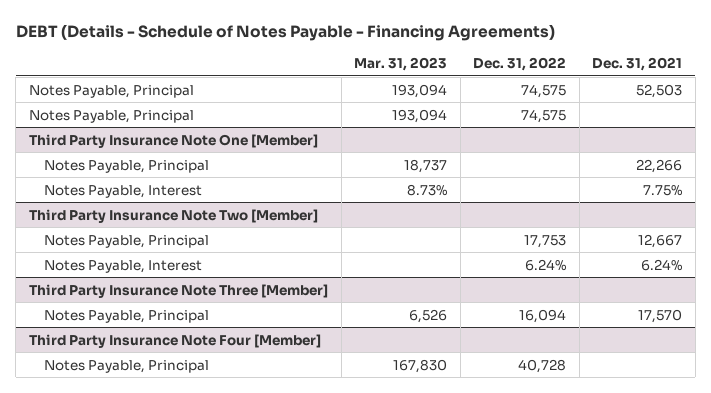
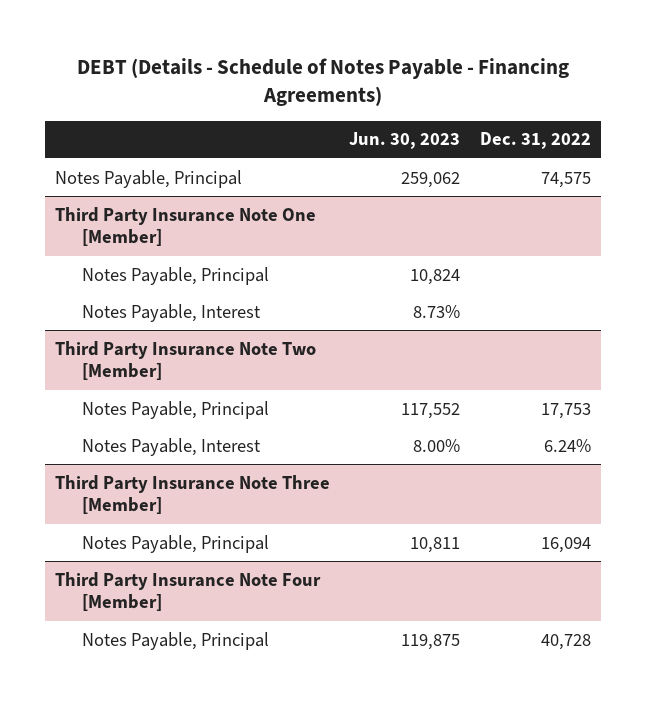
[354,57,448,72] Mar. 31, 2023 -> none
[592,57,683,72] Dec. 31, 2021 -> none
none -> [349,132,461,150] Jun. 30, 2023
[28,109,194,123] Notes Payable, Principal -> none

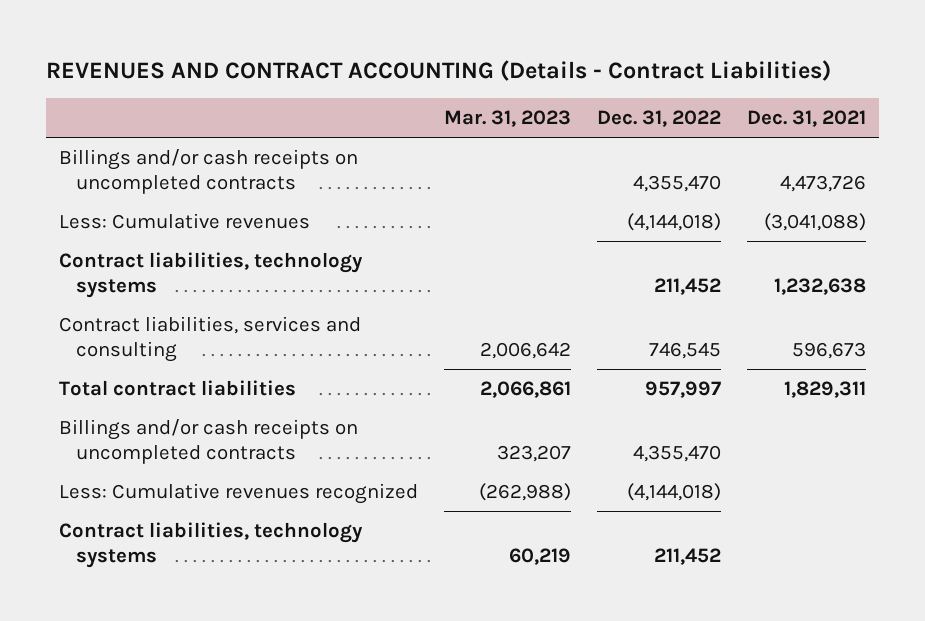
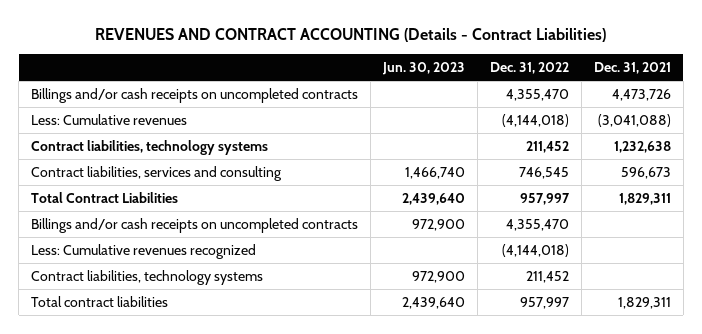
[443,109,571,127] Mar. 31, 2023 -> none
none -> [382,62,466,76] Jun. 30, 2023
none -> [31,191,179,203] Total Contract Liabilities
[58,379,296,396] Total contract liabilities -> [31,295,169,307] Total contract liabilities

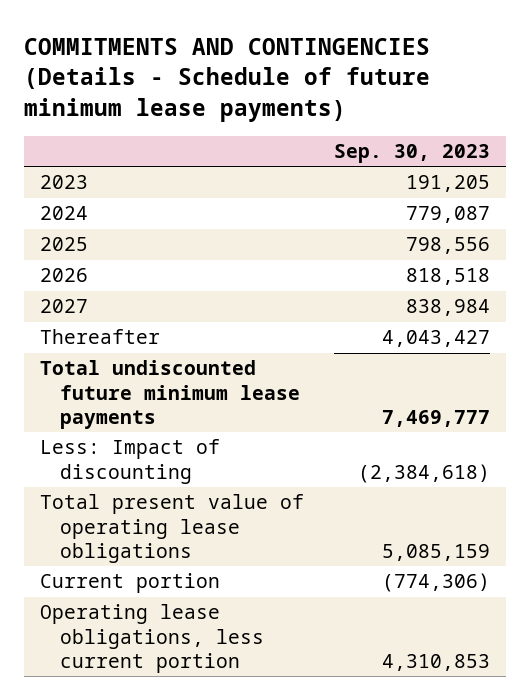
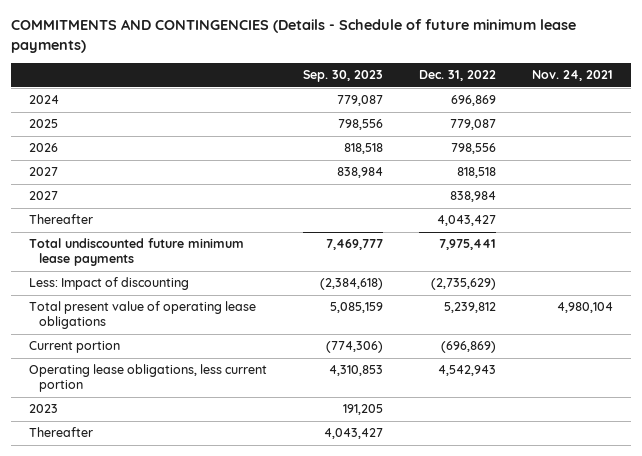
none -> [418,70,496,82] Dec. 31, 2022
none -> [532,70,614,82] Nov. 24, 2021
none -> [28,191,58,201] 2027
none -> [28,214,93,225] Thereafter
[39,175,88,190] 2023 -> [28,404,58,414] 2023
[39,329,160,345] Thereafter -> [28,427,93,438] Thereafter

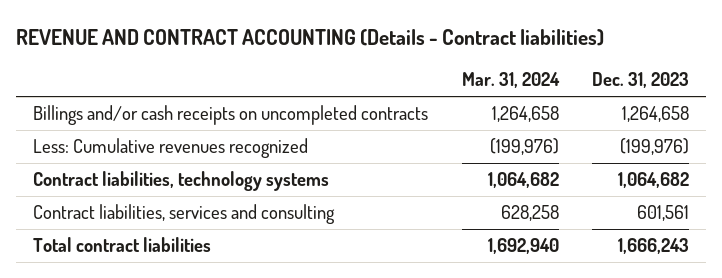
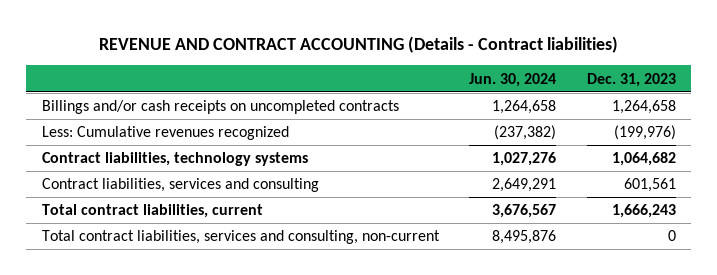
[461,72,560,89] Mar. 31, 2024 -> none
none -> [469,72,557,87] Jun. 30, 2024
[32,237,211,253] Total contract liabilities -> [41,204,263,219] Total contract liabilities, current
none -> [41,230,440,245] Total contract liabilities, services and consulting, non-current

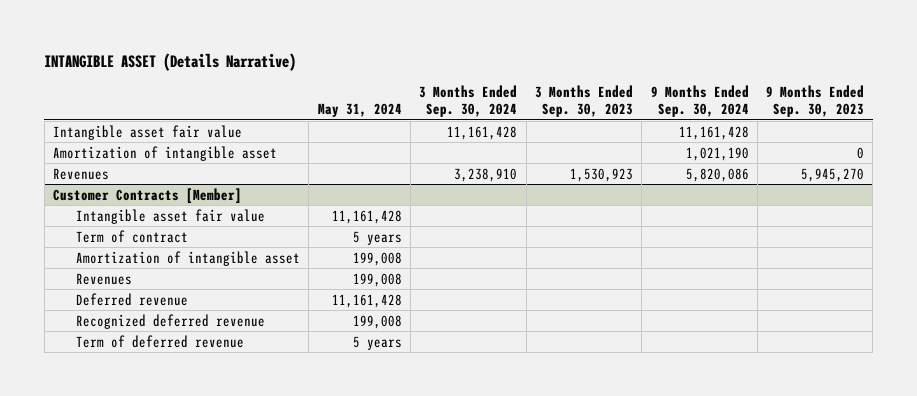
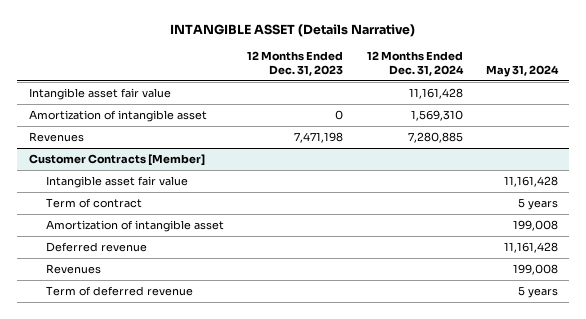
[419,84,518,118] 3 Months Ended Sep. 30, 2024 -> none
[534,84,633,118] 3 Months Ended Sep. 30, 2023 -> none
[650,84,749,118] 9 Months Ended Sep. 30, 2024 -> none
[766,84,865,118] 9 Months Ended Sep. 30, 2023 -> none
none -> [247,51,344,76] 12 Months Ended Dec. 31, 2023
none -> [366,51,464,76] 12 Months Ended Dec. 31, 2024
[76,313,266,329] Recognized deferred revenue -> none
[76,272,133,285] Revenues -> [46,264,102,275] Revenues

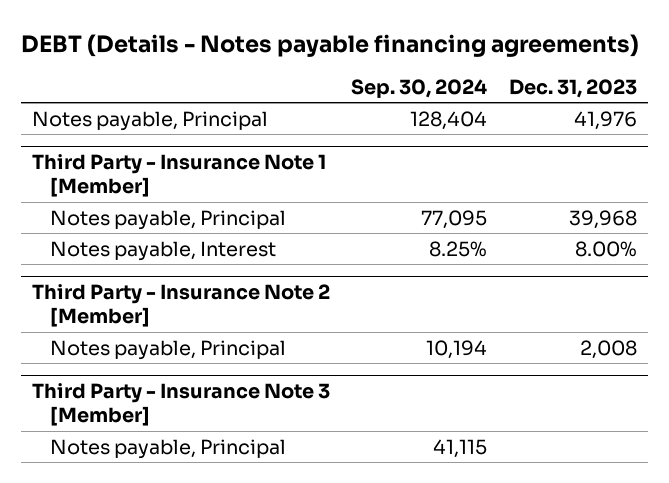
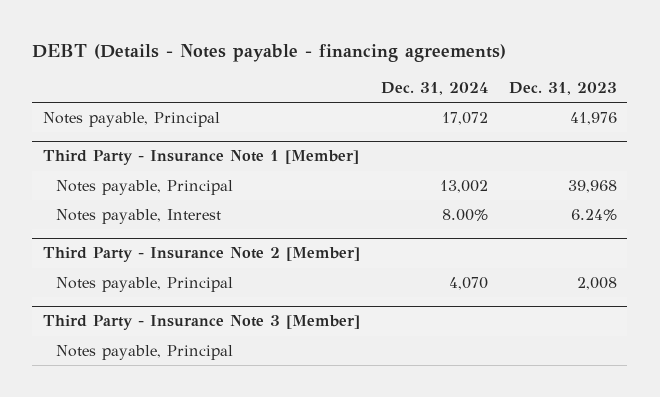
[20,33,639,57] DEBT (Details - Notes payable financing agreements) -> [32,43,507,62] DEBT (Details - Notes payable - financing agreements)
[351,78,488,98] Sep. 30, 2024 -> none
none -> [380,81,488,95] Dec. 31, 2024
[574,240,637,257] 8.00% -> [570,209,617,222] 6.24%

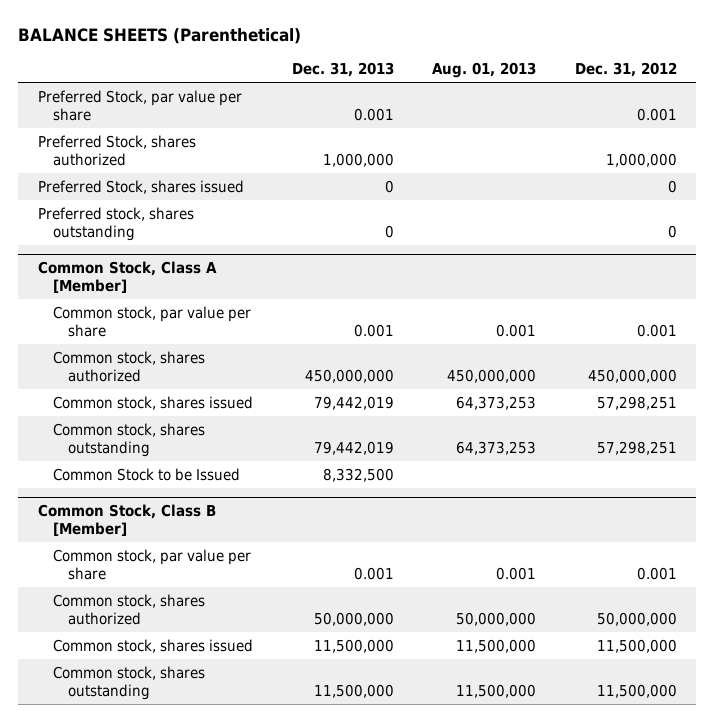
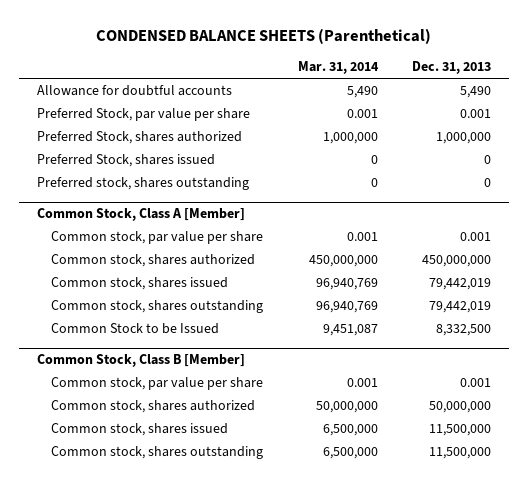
[18,27,302,44] BALANCE SHEETS (Parenthetical) -> [95,28,431,45] CONDENSED BALANCE SHEETS (Parenthetical)
[432,61,537,78] Aug. 01, 2013 -> none
[575,61,678,77] Dec. 31, 2012 -> none
none -> [297,61,379,75] Mar. 31, 2014
none -> [36,85,232,97] Allowance for doubtful accounts

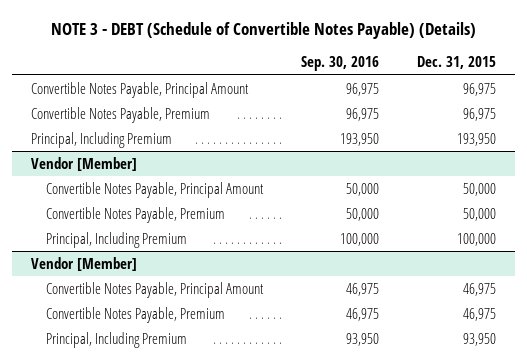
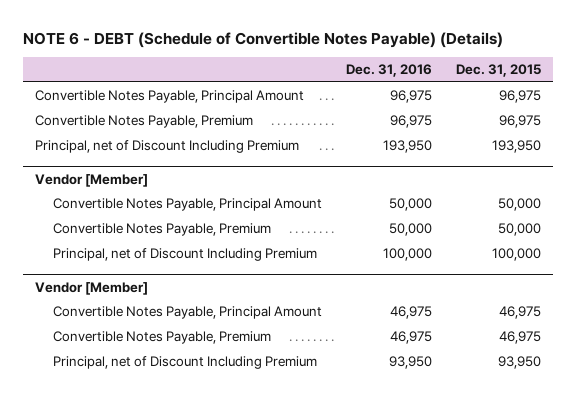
[50,21,476,39] NOTE 3 - DEBT (Schedule of Convertible Notes Payable) (Details) -> [22,31,503,48] NOTE 6 - DEBT (Schedule of Convertible Notes Payable) (Details)
[301,56,380,72] Sep. 30, 2016 -> none
none -> [346,64,433,78] Dec. 31, 2016
[30,131,172,148] Principal, Including Premium -> [34,140,299,154] Principal, net of Discount Including Premium
[46,231,188,248] Principal, Including Premium -> [53,248,318,262] Principal, net of Discount Including Premium
[46,331,188,348] Principal, Including Premium -> [53,356,318,370] Principal, net of Discount Including Premium

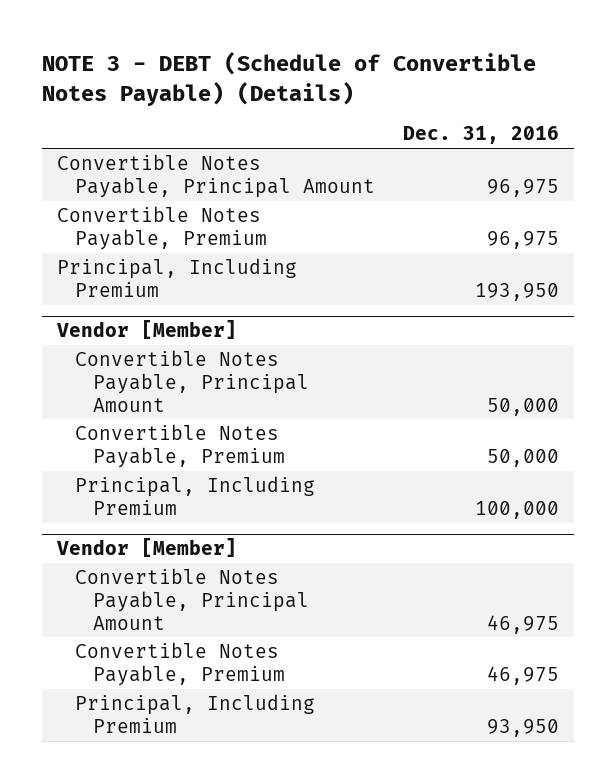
[22,31,503,48] NOTE 6 - DEBT (Schedule of Convertible Notes Payable) (Details) -> [42,52,537,106] NOTE 3 - DEBT (Schedule of Convertible Notes Payable) (Details)
[455,64,541,78] Dec. 31, 2015 -> none
[34,140,299,154] Principal, net of Discount Including Premium -> [56,258,297,297] Principal, Including Premium
[53,248,318,262] Principal, net of Discount Including Premium -> [74,476,315,515] Principal, Including Premium
[53,356,318,370] Principal, net of Discount Including Premium -> [74,694,315,733] Principal, Including Premium

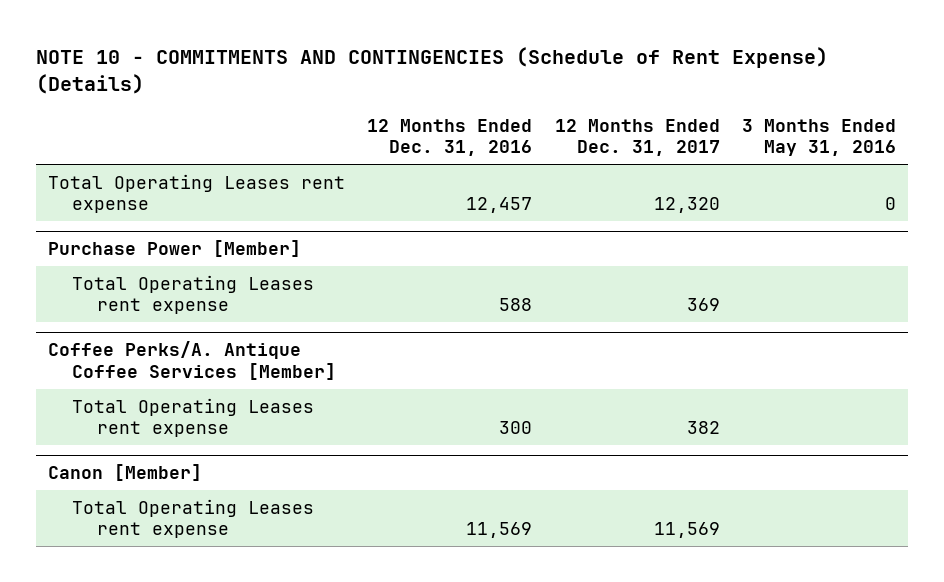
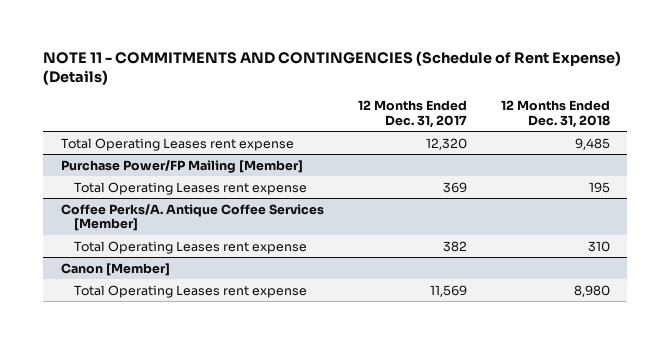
[36,46,829,94] NOTE 10 - COMMITMENTS AND CONTINGENCIES (Schedule of Rent Expense) (Details) -> [43,50,622,86] NOTE 11 - COMMITMENTS AND CONTINGENCIES (Schedule of Rent Expense) (Details)
[367,119,533,157] 12 Months Ended Dec. 31, 2016 -> none
[742,119,897,157] 3 Months Ended May 31, 2016 -> none
none -> [501,100,611,128] 12 Months Ended Dec. 31, 2018
[47,240,301,258] Purchase Power [Member] -> [60,159,303,173] Purchase Power/FP Mailing [Member]

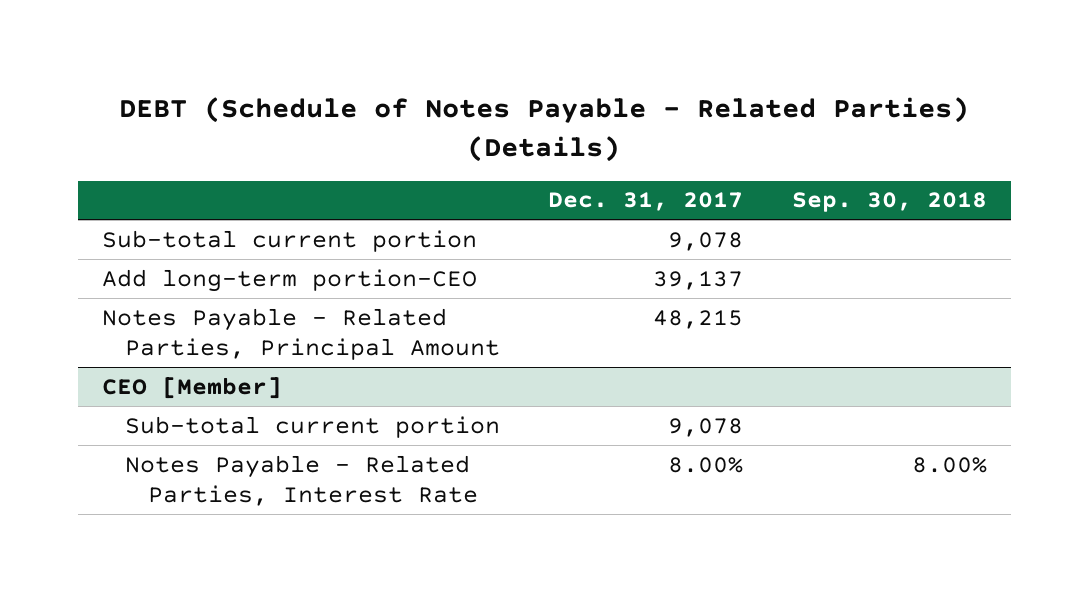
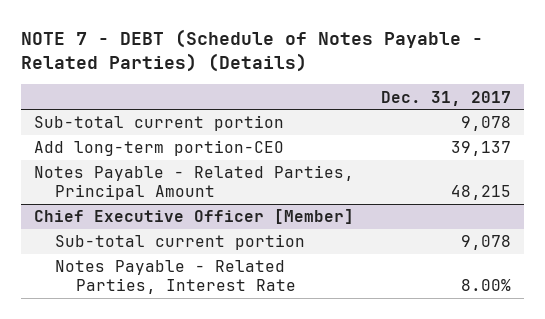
[119,96,970,162] DEBT (Schedule of Notes Payable - Related Parties) (Details) -> [20,28,483,72] NOTE 7 - DEBT (Schedule of Notes Payable - Related Parties) (Details)
[791,192,987,213] Sep. 30, 2018 -> none
[101,376,282,399] CEO [Member] -> [34,209,355,225] Chief Executive Officer [Member]

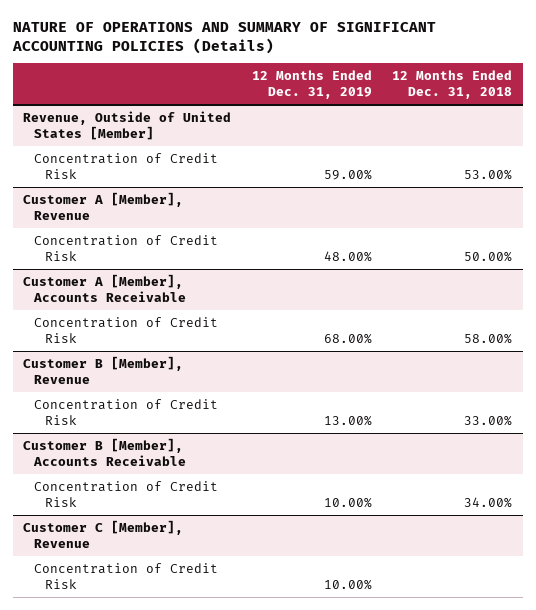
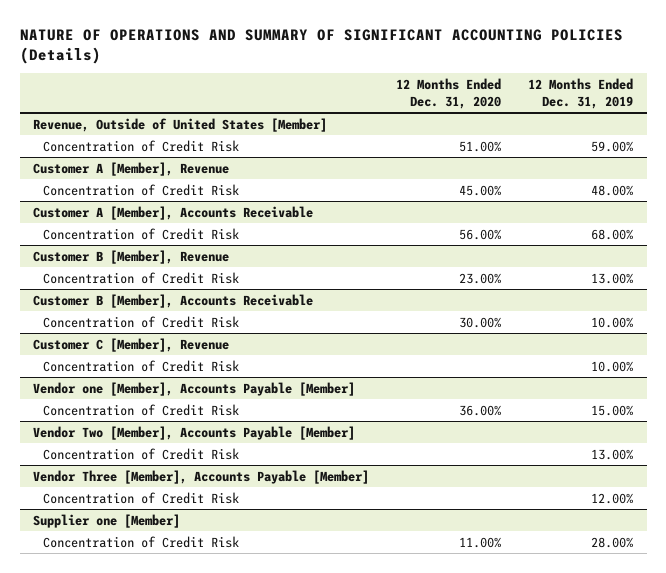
[392,70,513,100] 12 Months Ended Dec. 31, 2018 -> none
none -> [396,78,502,109] 12 Months Ended Dec. 31, 2020
none -> [33,381,356,396] Vendor one [Member], Accounts Payable [Member]
none -> [43,403,240,416] Concentration of Credit Risk
none -> [33,425,356,440] Vendor Two [Member], Accounts Payable [Member]
none -> [43,447,240,460] Concentration of Credit Risk
none -> [33,469,370,484] Vendor Three [Member], Accounts Payable [Member]
none -> [43,491,240,504] Concentration of Credit Risk
none -> [33,513,181,528] Supplier one [Member]
none -> [43,535,240,548] Concentration of Credit Risk

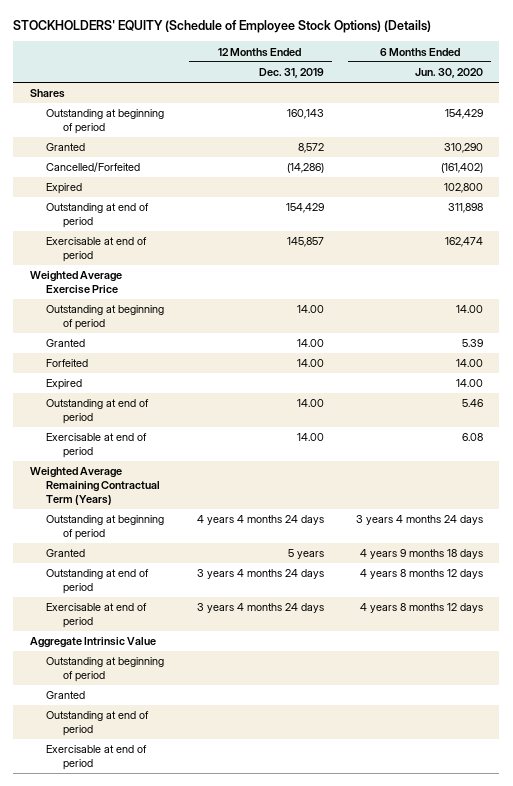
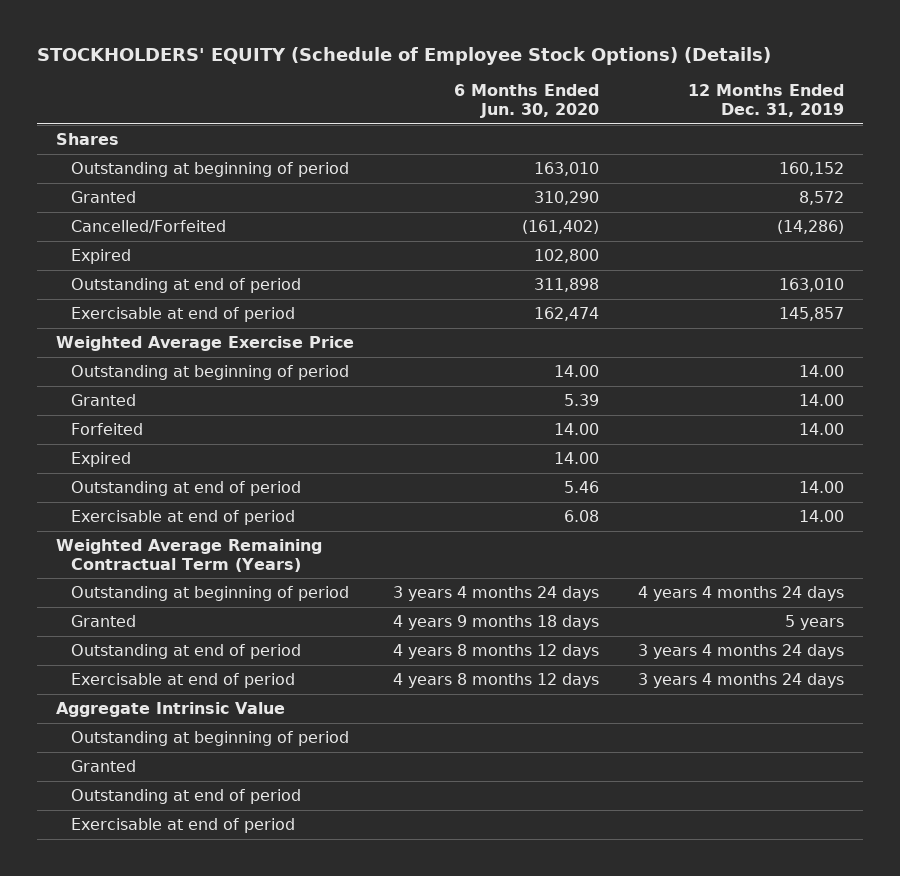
[286,109,324,120] 160,143 -> [778,162,844,177] 160,152
[445,109,484,120] 154,429 -> [533,162,599,177] 163,010
[285,203,324,214] 154,429 -> [778,278,844,293] 163,010

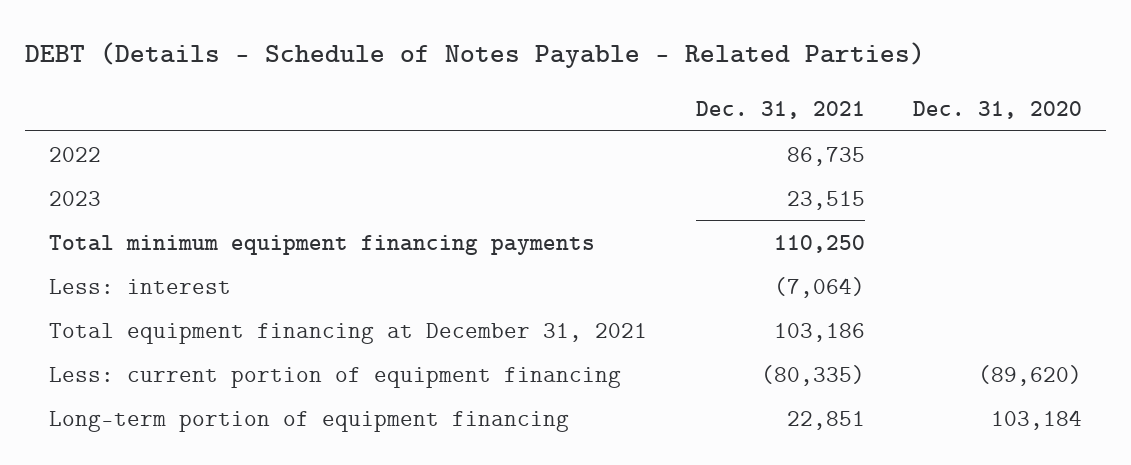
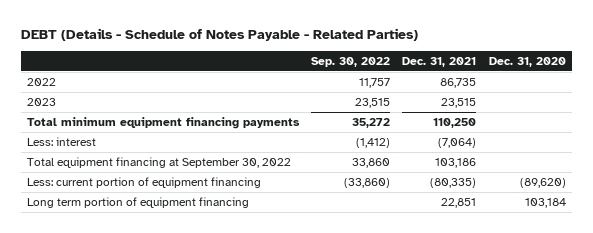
none -> [311,56,391,67] Sep. 30, 2022
[49,322,648,344] Total equipment financing at December 31, 2021 -> [26,157,291,169] Total equipment financing at September 30, 2022
[49,410,570,432] Long-term portion of equipment financing -> [26,197,249,209] Long term portion of equipment financing

